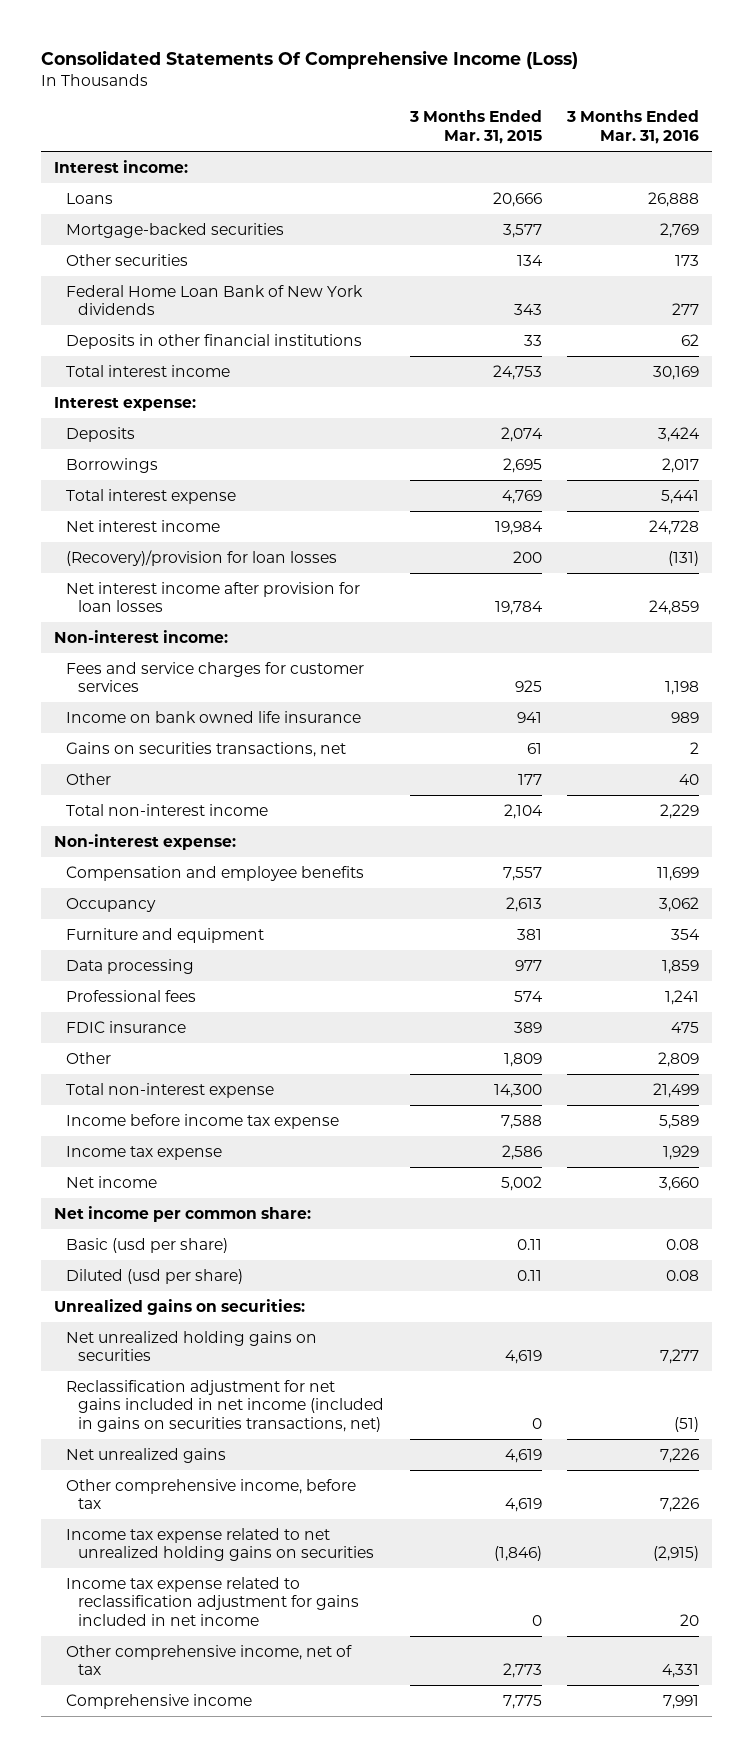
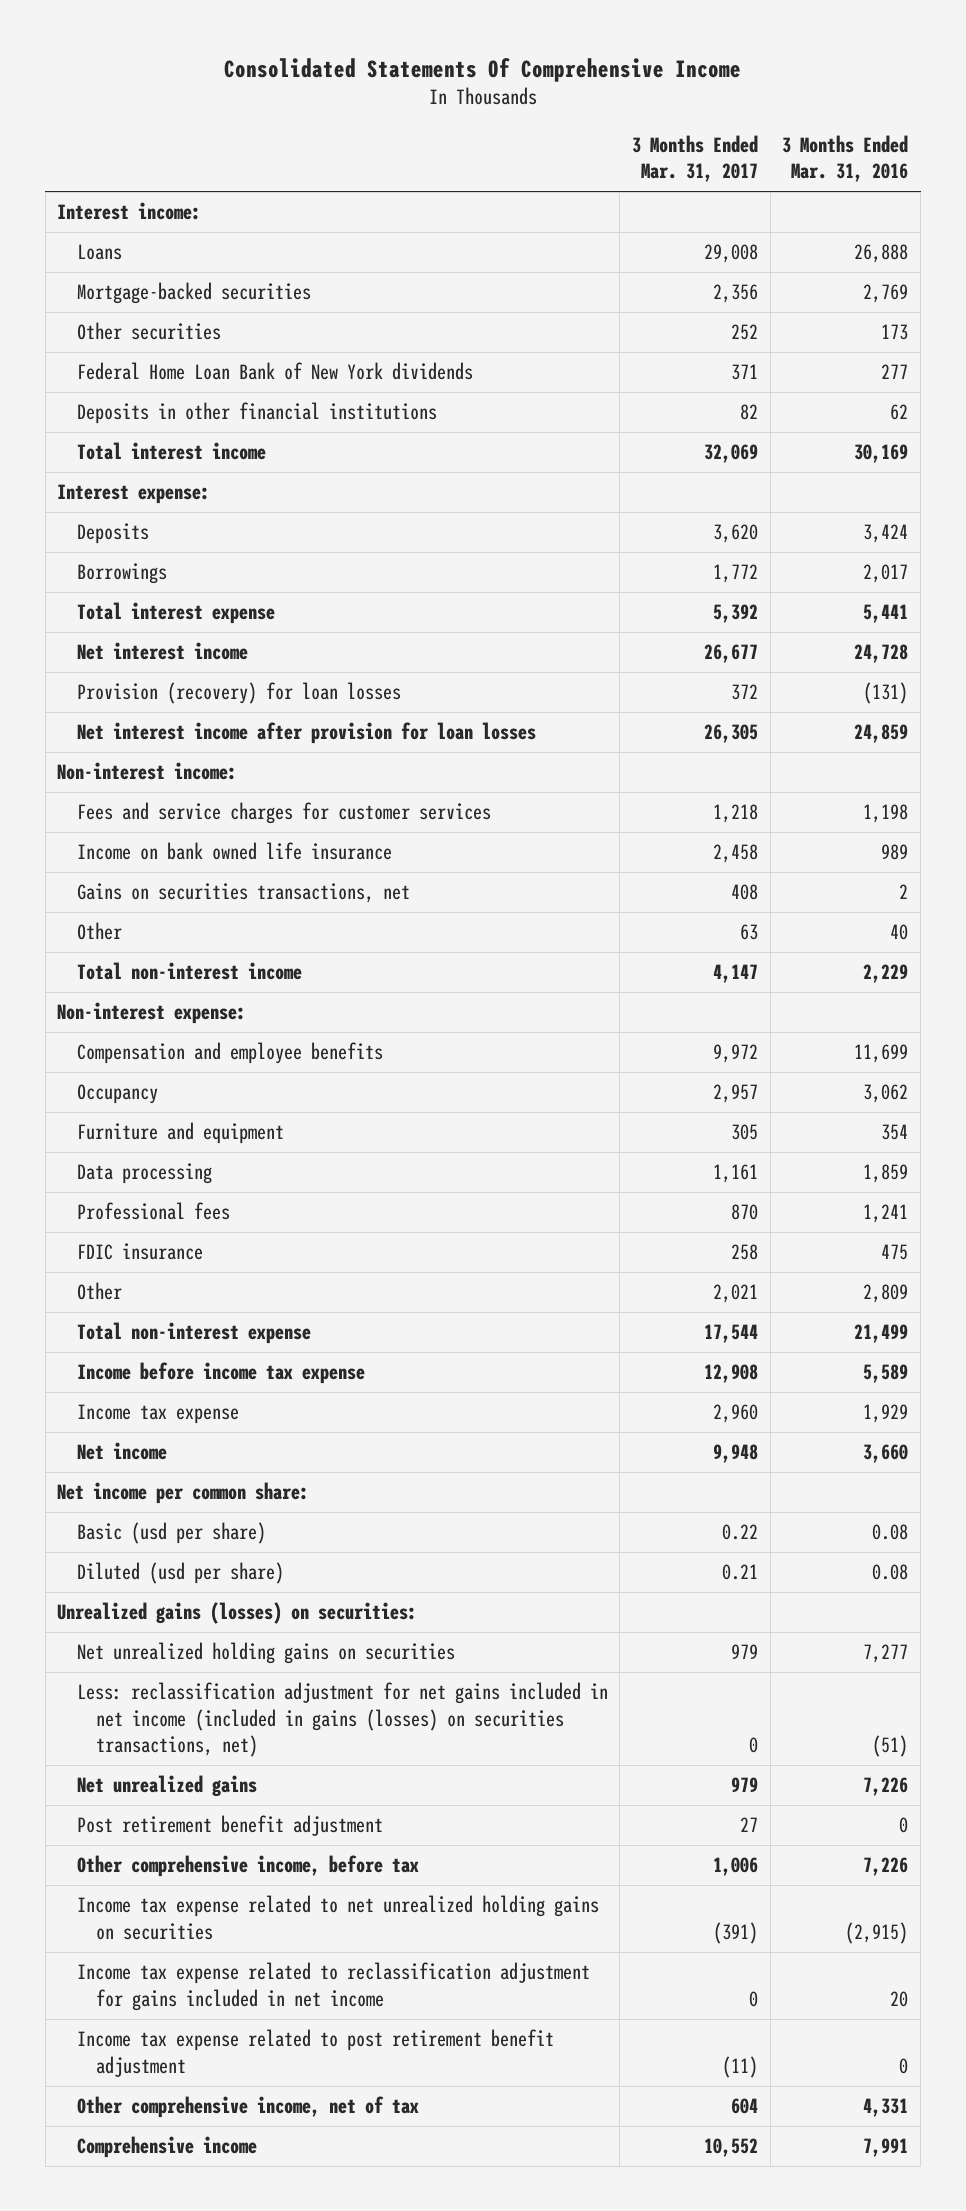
[41,50,579,70] Consolidated Statements Of Comprehensive Income (Loss) -> [223,57,741,82] Consolidated Statements Of Comprehensive Income
[408,110,542,145] 3 Months Ended Mar. 31, 2015 -> none
none -> [632,134,759,183] 3 Months Ended Mar. 31, 2017
[66,549,338,566] (Recovery)/provision for loan losses -> [76,682,401,705] Provision (recovery) for loan losses
[54,1298,306,1315] Unrealized gains on securities: -> [57,1602,418,1625] Unrealized gains (losses) on securities:
[66,1379,385,1433] Reclassification adjustment for net gains included in net income (included in gains on securities transactions, net) -> [76,1682,608,1757] Less: reclassification adjustment for net gains included in net income (included in gains (losses) on securities transactions, net)
none -> [76,1815,383,1837] Post retirement benefit adjustment
none -> [76,2029,554,2077] Income tax expense related to post retirement benefit adjustment

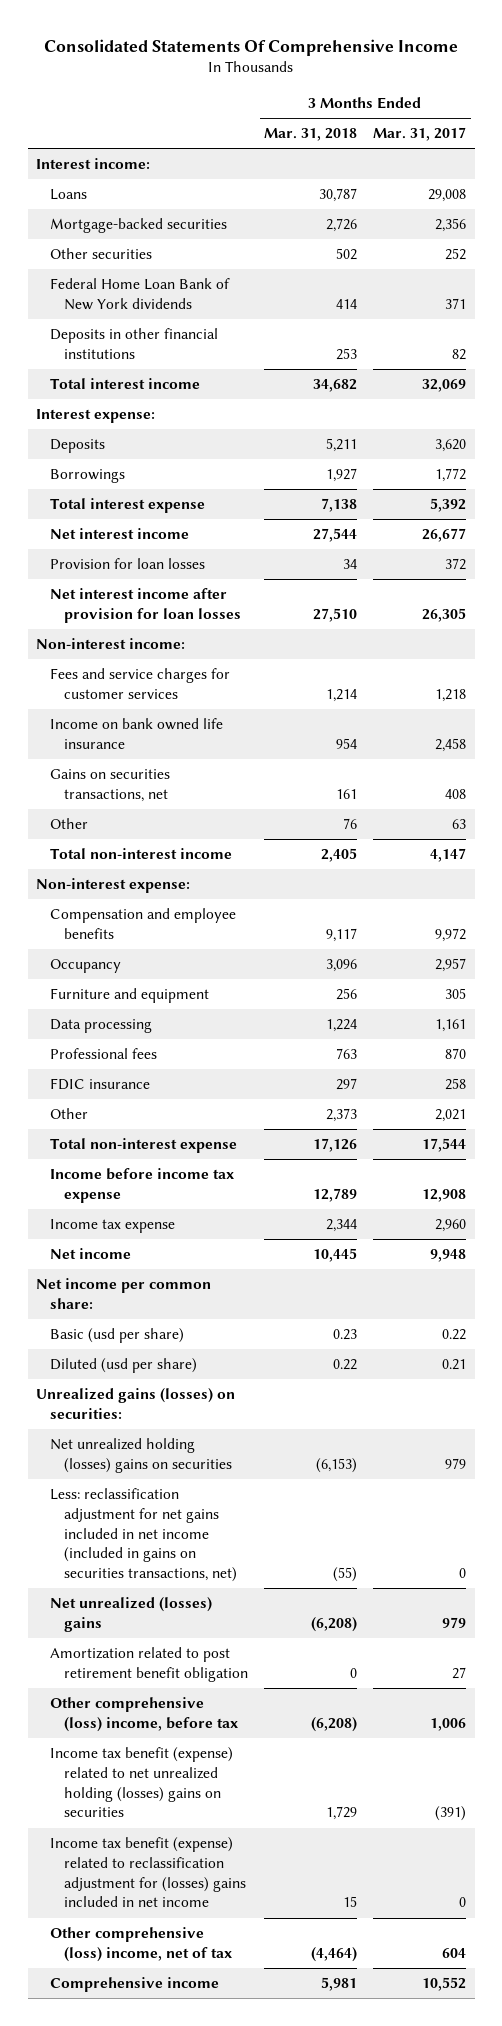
[782,134,909,183] 3 Months Ended Mar. 31, 2016 -> none
none -> [264,128,358,142] Mar. 31, 2018
[76,682,401,705] Provision (recovery) for loan losses -> [49,558,205,570] Provision for loan losses
[76,2029,554,2077] Income tax expense related to post retirement benefit adjustment -> none
[76,1642,455,1665] Net unrealized holding gains on securities -> [49,1438,232,1473] Net unrealized holding (losses) gains on securities
[76,1682,608,1757] Less: reclassification adjustment for net gains included in net income (included in gains (losses) on securities transactions, net) -> [49,1488,237,1583] Less: reclassification adjustment for net gains included in net income (included in gains on securities transactions, net)
[76,1775,257,1798] Net unrealized gains -> [49,1597,212,1632] Net unrealized (losses) gains
[76,1815,383,1837] Post retirement benefit adjustment -> [49,1647,248,1682] Amortization related to post retirement benefit obligation
[76,1855,419,1878] Other comprehensive income, before tax -> [49,1697,238,1732] Other comprehensive (loss) income, before tax
[76,1895,599,1940] Income tax expense related to net unrealized holding gains on securities -> [49,1747,233,1818] Income tax benefit (expense) related to net unrealized holding (losses) gains on securities
[76,1962,590,2011] Income tax expense related to reclassification adjustment for gains included in net income -> [49,1837,246,1908] Income tax benefit (expense) related to reclassification adjustment for (losses) gains included in net income
[76,2096,419,2119] Other comprehensive income, net of tax -> [49,1927,232,1962] Other comprehensive (loss) income, net of tax

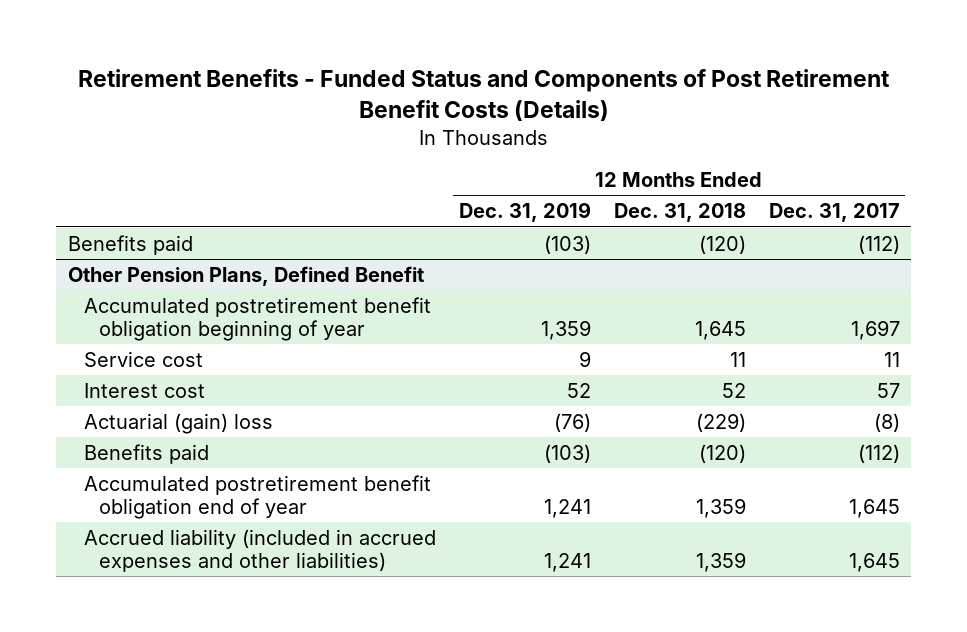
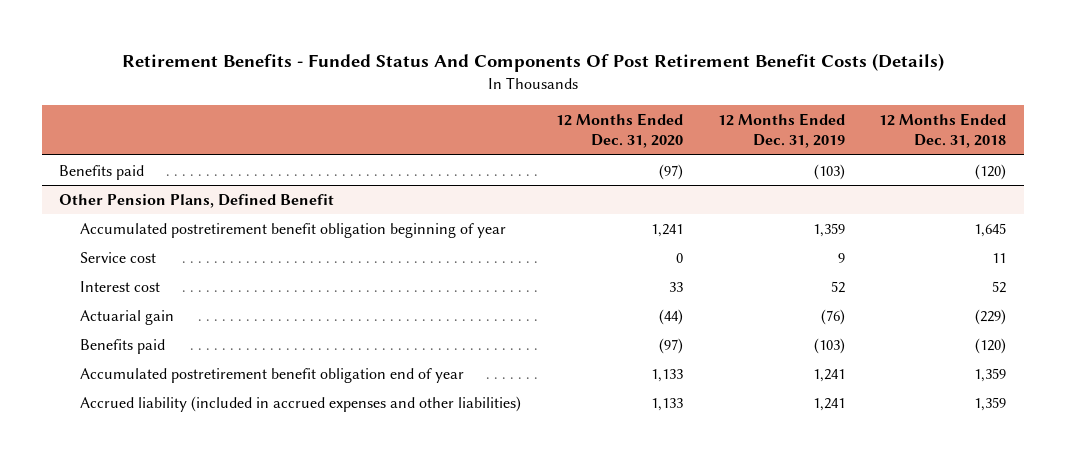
[77,69,890,121] Retirement Benefits - Funded Status and Components of Post Retirement Benefit Costs (Details) -> [121,53,944,73] Retirement Benefits - Funded Status And Components Of Post Retirement Benefit Costs (Details)
[768,203,900,223] Dec. 31, 2017 -> none
none -> [555,113,683,149] 12 Months Ended Dec. 31, 2020
[83,412,273,434] Actuarial (gain) loss -> [79,309,174,325] Actuarial gain

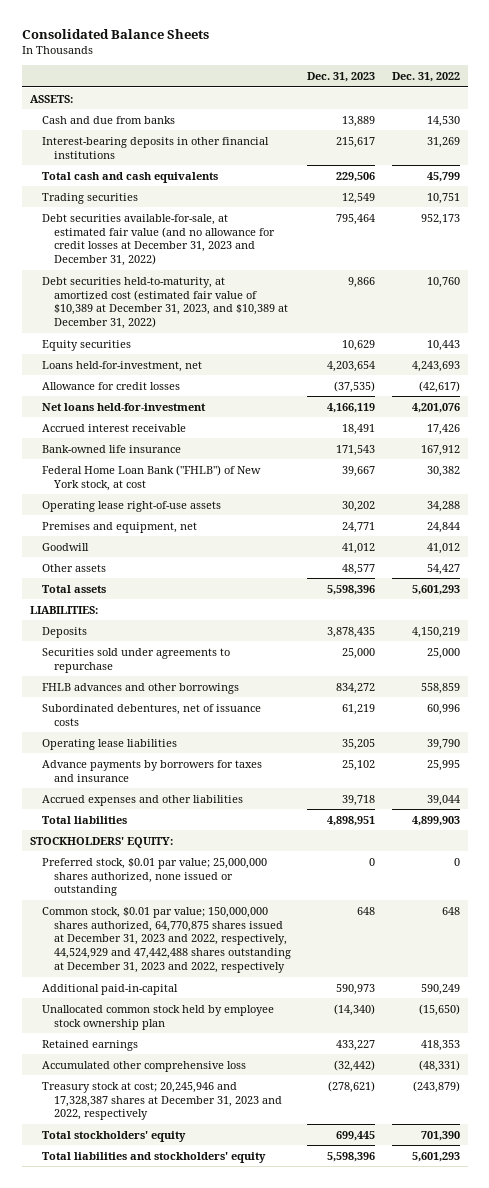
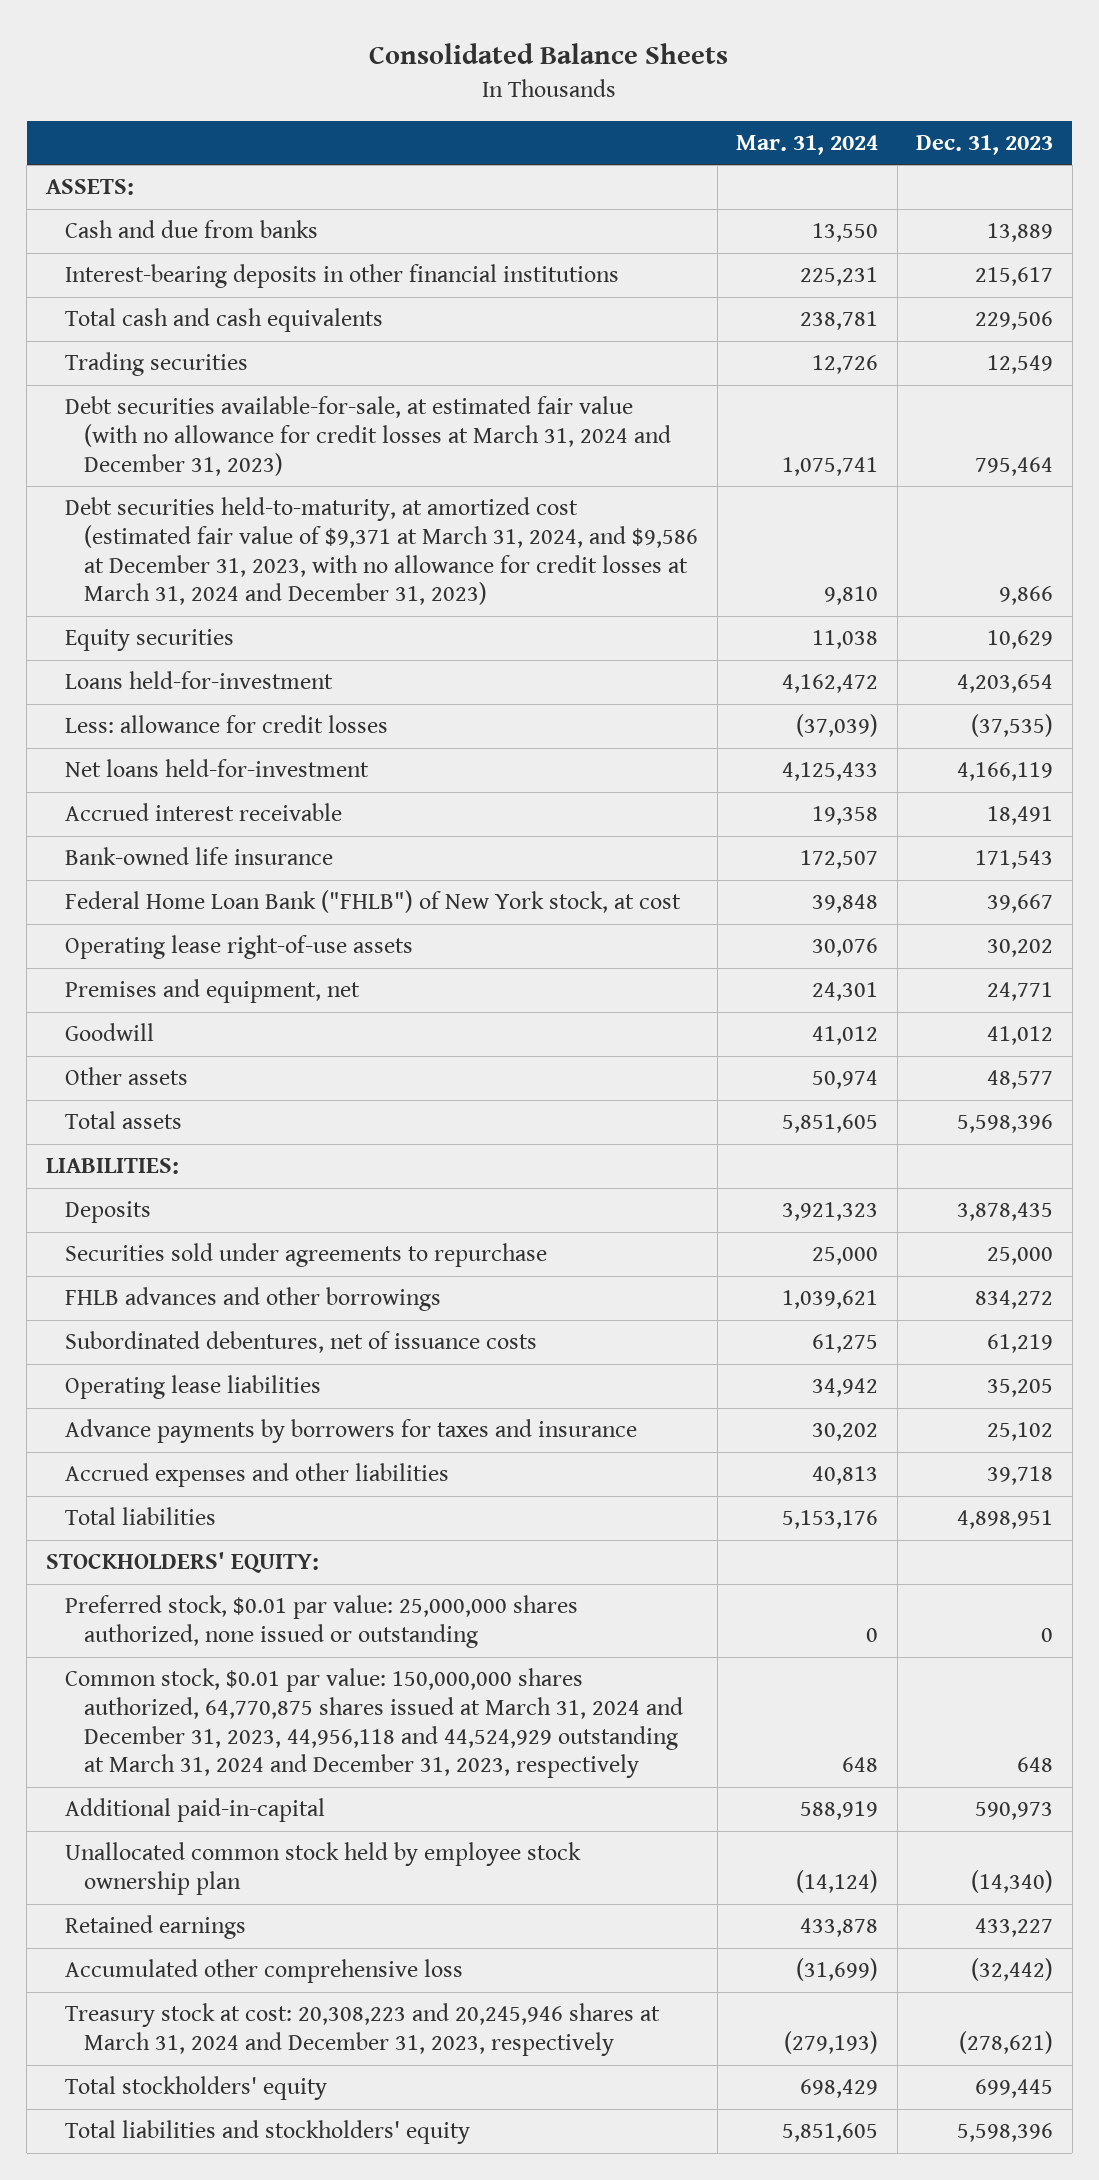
[391,72,460,83] Dec. 31, 2022 -> none
none -> [736,134,879,155] Mar. 31, 2024
[41,213,276,267] Debt securities available-for-sale, at estimated fair value (and no allowance for credit losses at December 31, 2023 and December 31, 2022) -> [65,396,672,476] Debt securities available-for-sale, at estimated fair value (with no allowance for credit losses at March 31, 2024 and December 31, 2023)
[41,276,289,330] Debt securities held-to-maturity, at amortized cost (estimated fair value of $10,389 at December 31, 2023, and $10,389 at December 31, 2022) -> [65,497,699,606] Debt securities held-to-maturity, at amortized cost (estimated fair value of $9,371 at March 31, 2024, and $9,586 at December 31, 2023, with no allowance for credit losses at March 31, 2024 and December 31, 2023)
[41,360,202,372] Loans held-for-investment, net -> [65,671,334,690] Loans held-for-investment
[41,381,180,390] Allowance for credit losses -> [65,715,389,734] Less: allowance for credit losses
[41,857,267,897] Preferred stock, $0.01 par value; 25,000,000 shares authorized, none issued or outstanding -> [65,1595,579,1649] Preferred stock, $0.01 par value: 25,000,000 shares authorized, none issued or outstanding
[41,906,292,974] Common stock, $0.01 par value; 150,000,000 shares authorized, 64,770,875 shares issued at December 31, 2023 and 2022, respectively, 44,524,929 and 47,442,488 shares outstanding at December 31, 2023 and 2022, respectively -> [65,1668,684,1779] Common stock, $0.01 par value: 150,000,000 shares authorized, 64,770,875 shares issued at March 31, 2024 and December 31, 2023, 44,956,118 and 44,524,929 outstanding at March 31, 2024 and December 31, 2023, respectively
[41,1081,283,1121] Treasury stock at cost; 20,245,946 and 17,328,387 shares at December 31, 2023 and 2022, respectively -> [65,2003,661,2057] Treasury stock at cost: 20,308,223 and 20,245,946 shares at March 31, 2024 and December 31, 2023, respectively

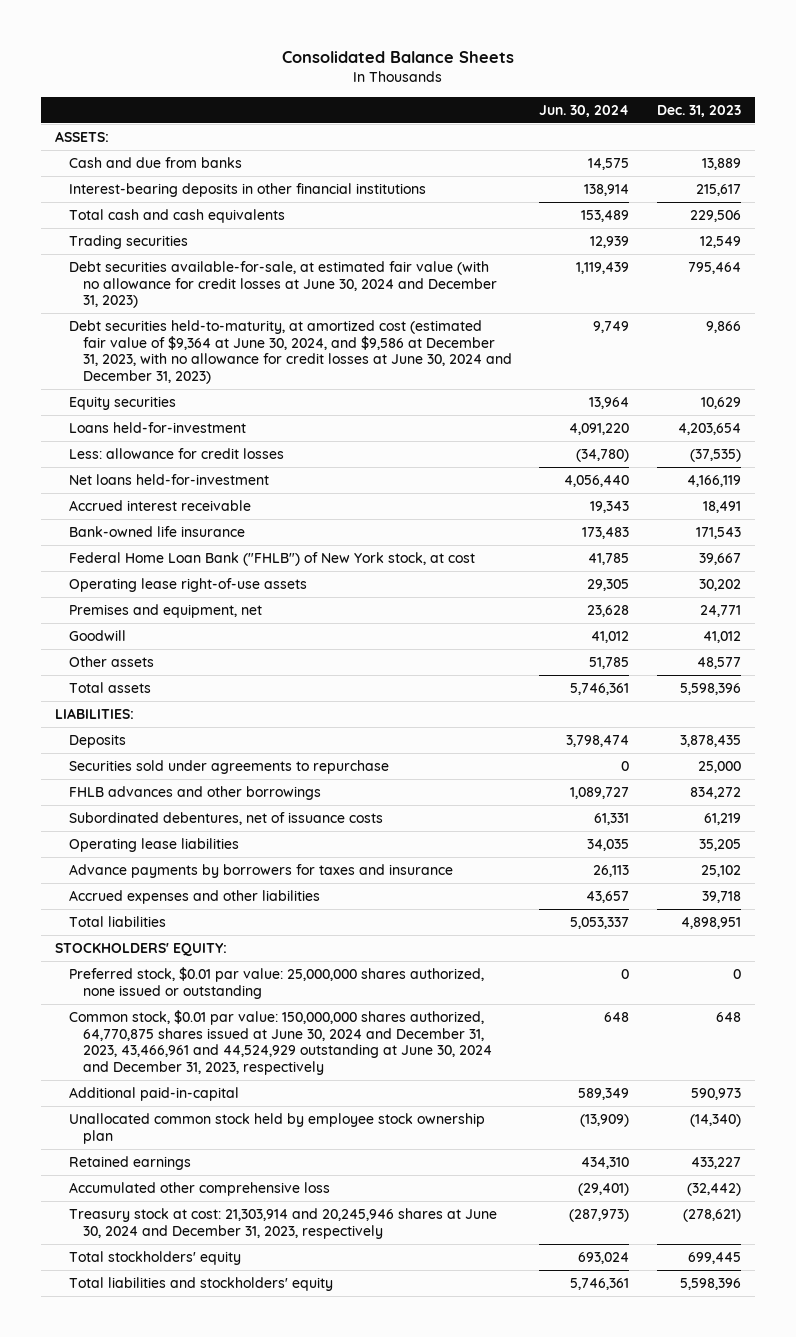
[736,134,879,155] Mar. 31, 2024 -> none
none -> [539,104,630,117] Jun. 30, 2024
[65,396,672,476] Debt securities available-for-sale, at estimated fair value (with no allowance for credit losses at March 31, 2024 and December 31, 2023) -> [69,261,497,309] Debt securities available-for-sale, at estimated fair value (with no allowance for credit losses at June 30, 2024 and December 31, 2023)
[65,497,699,606] Debt securities held-to-maturity, at amortized cost (estimated fair value of $9,371 at March 31, 2024, and $9,586 at December 31, 2023, with no allowance for credit losses at March 31, 2024 and December 31, 2023) -> [69,320,512,384] Debt securities held-to-maturity, at amortized cost (estimated fair value of $9,364 at June 30, 2024, and $9,586 at December 31, 2023, with no allowance for credit losses at June 30, 2024 and December 31, 2023)
[65,1668,684,1779] Common stock, $0.01 par value: 150,000,000 shares authorized, 64,770,875 shares issued at March 31, 2024 and December 31, 2023, 44,956,118 and 44,524,929 outstanding at March 31, 2024 and December 31, 2023, respectively -> [69,1010,492,1075] Common stock, $0.01 par value: 150,000,000 shares authorized, 64,770,875 shares issued at June 30, 2024 and December 31, 2023, 43,466,961 and 44,524,929 outstanding at June 30, 2024 and December 31, 2023, respectively
[65,2003,661,2057] Treasury stock at cost: 20,308,223 and 20,245,946 shares at March 31, 2024 and December 31, 2023, respectively -> [69,1208,498,1239] Treasury stock at cost: 21,303,914 and 20,245,946 shares at June 30, 2024 and December 31, 2023, respectively

